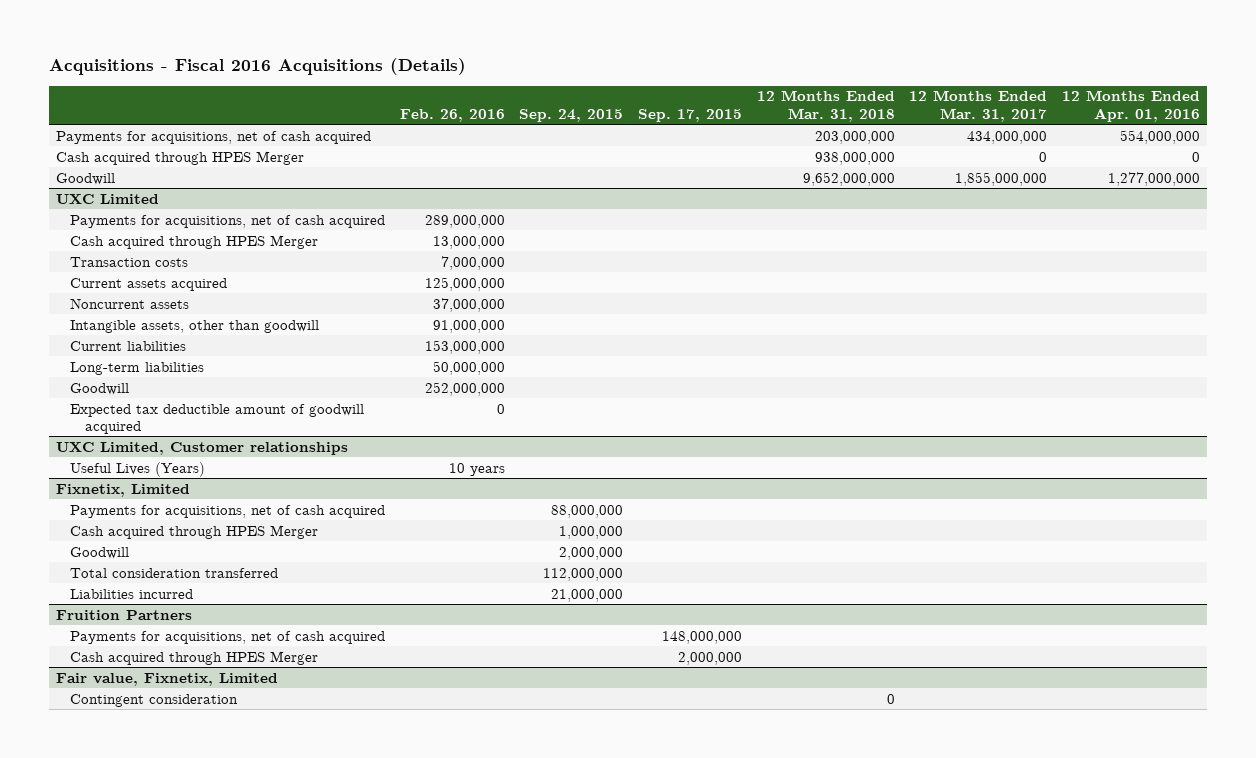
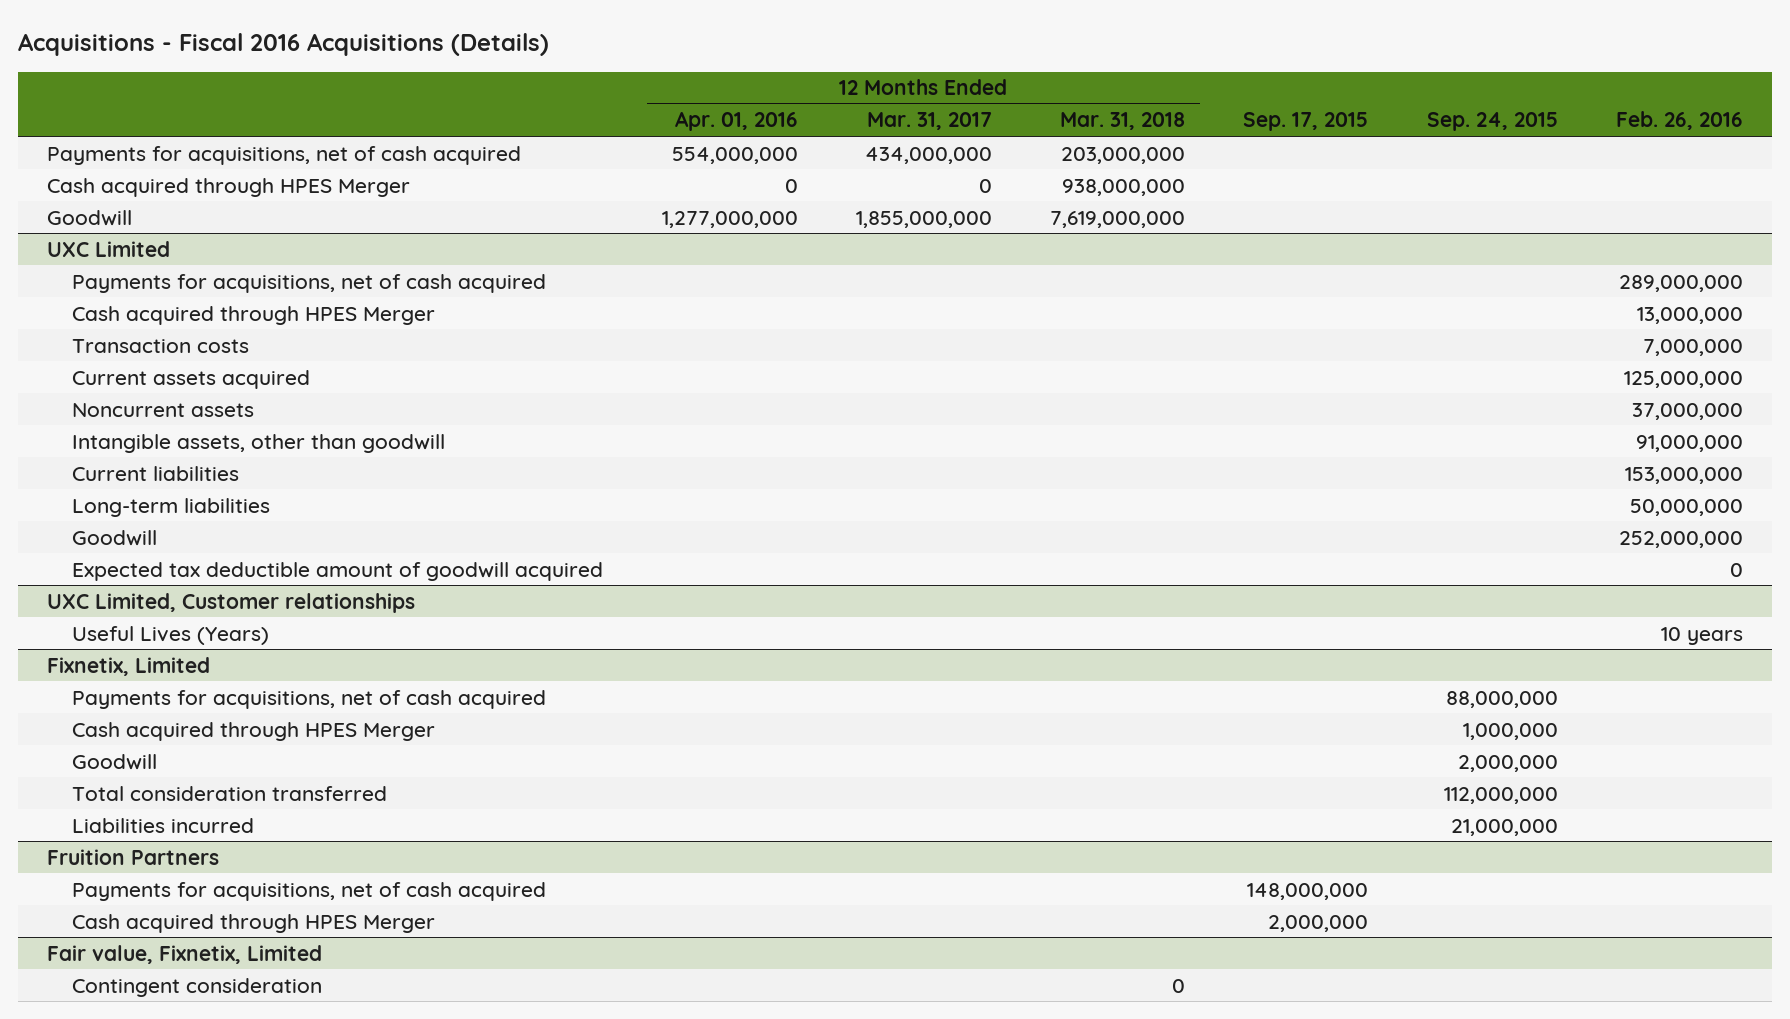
[802,171,895,186] 9,652,000,000 -> [1050,210,1186,228] 7,619,000,000

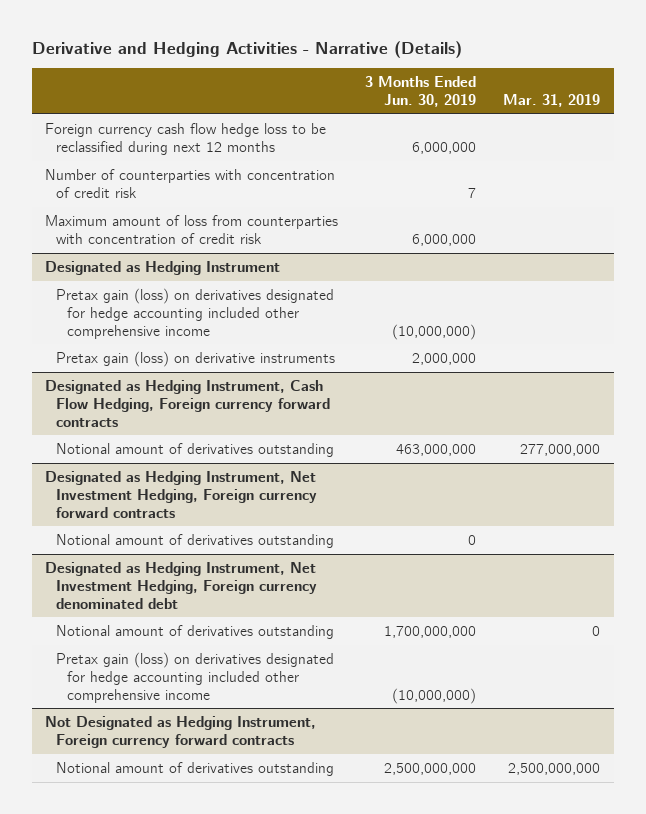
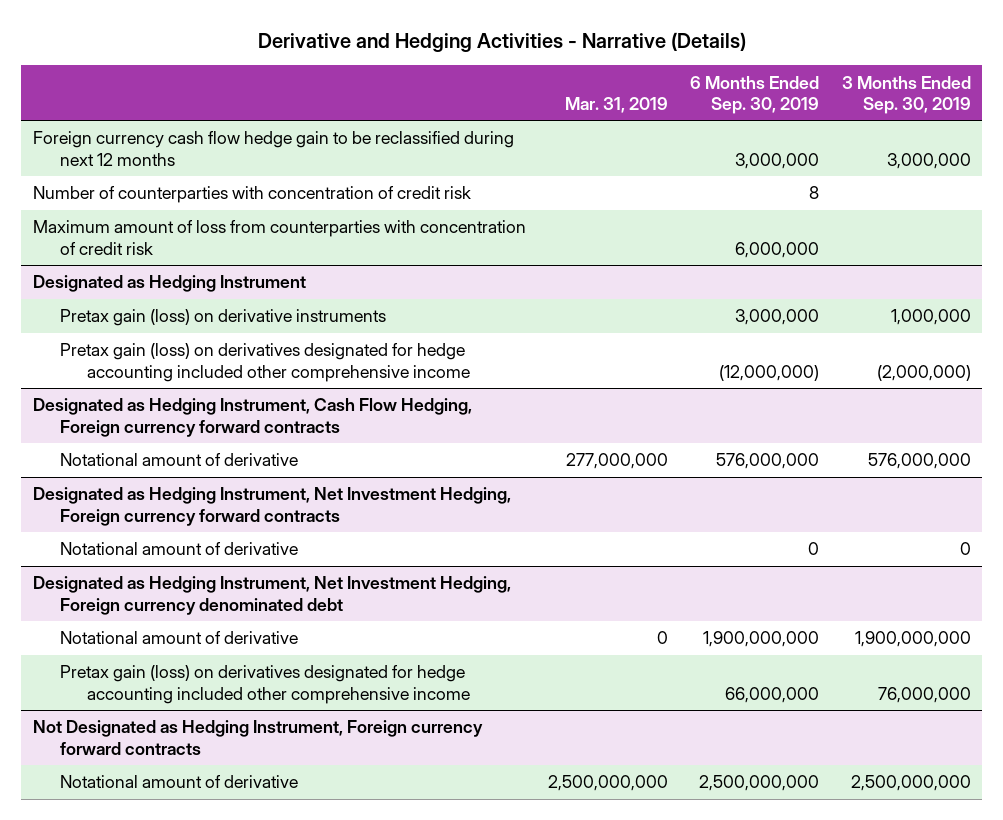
[365,75,477,107] 3 Months Ended Jun. 30, 2019 -> none
none -> [690,75,820,114] 6 Months Ended Sep. 30, 2019
none -> [841,75,971,114] 3 Months Ended Sep. 30, 2019
[45,122,327,155] Foreign currency cash flow hedge loss to be reclassified during next 12 months -> [32,131,514,166] Foreign currency cash flow hedge gain to be reclassified during next 12 months
[56,287,335,339] Pretax gain (loss) on derivatives designated for hedge accounting included other comprehensive income -> [59,343,470,382] Pretax gain (loss) on derivatives designated for hedge accounting included other comprehensive income
[56,442,335,457] Notional amount of derivatives outstanding -> [59,453,298,467] Notational amount of derivative
[56,533,335,548] Notional amount of derivatives outstanding -> none
none -> [59,542,298,556] Notational amount of derivative
[56,624,335,639] Notional amount of derivatives outstanding -> none
none -> [59,631,298,645] Notational amount of derivative
[56,761,335,776] Notional amount of derivatives outstanding -> none
none -> [59,775,298,789] Notational amount of derivative

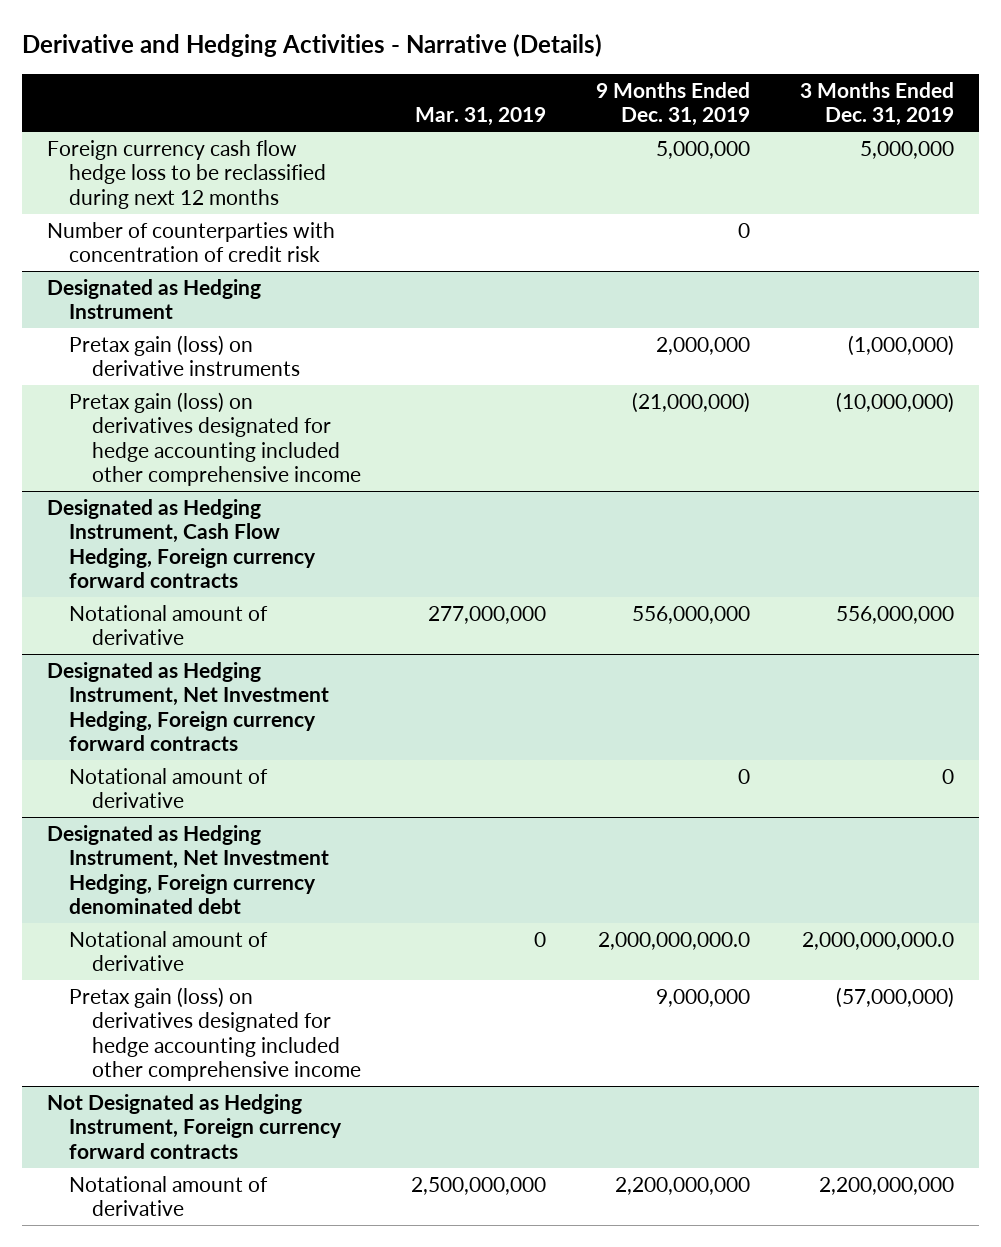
[690,75,820,114] 6 Months Ended Sep. 30, 2019 -> none
[841,75,971,114] 3 Months Ended Sep. 30, 2019 -> none
none -> [596,81,751,127] 9 Months Ended Dec. 31, 2019
none -> [800,81,955,127] 3 Months Ended Dec. 31, 2019
[32,131,514,166] Foreign currency cash flow hedge gain to be reclassified during next 12 months -> [46,139,327,209] Foreign currency cash flow hedge loss to be reclassified during next 12 months
[32,220,526,255] Maximum amount of loss from counterparties with concentration of credit risk -> none

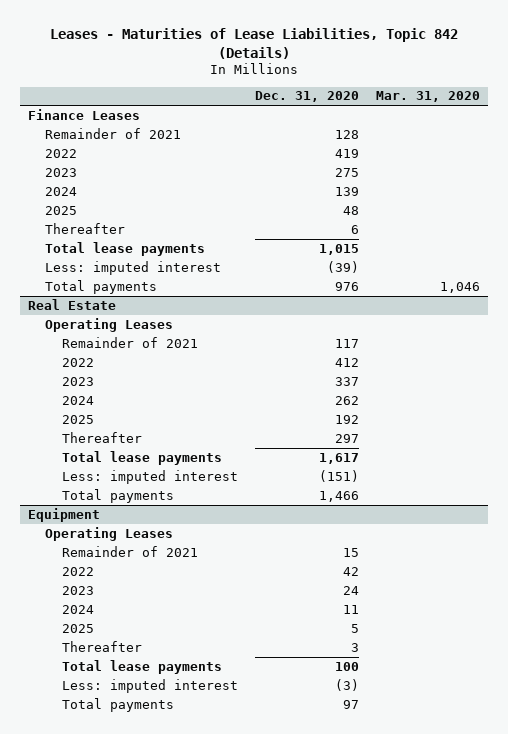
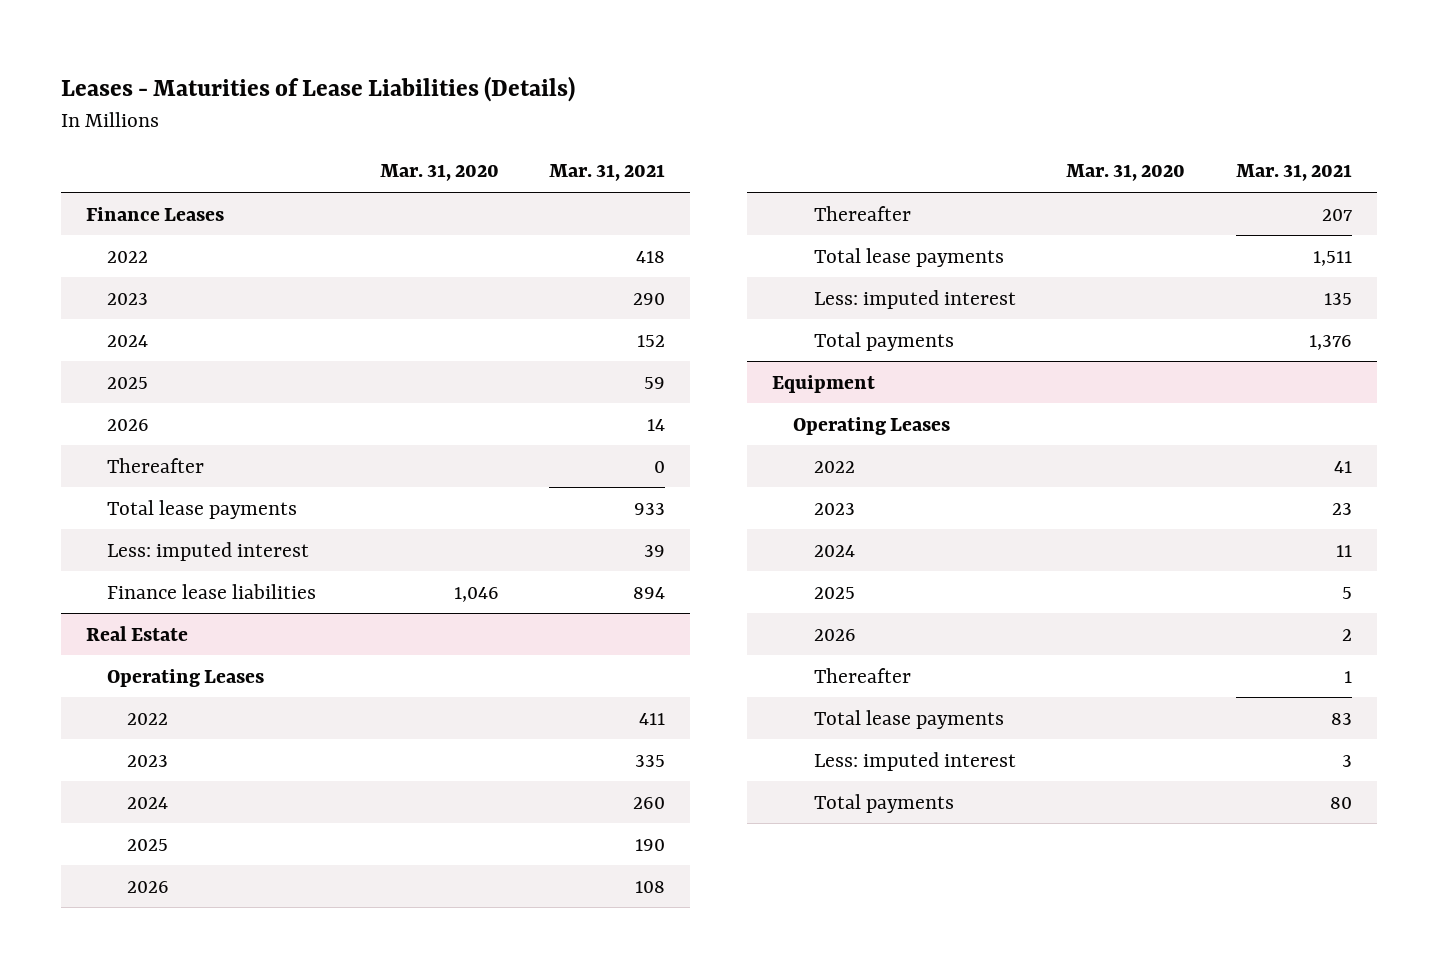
[49,27,458,59] Leases - Maturities of Lease Liabilities, Topic 842 (Details) -> [60,76,575,103] Leases - Maturities of Lease Liabilities (Details)
[254,91,359,103] Dec. 31, 2020 -> none
none -> [548,164,665,182] Mar. 31, 2021
[44,127,181,139] Remainder of 2021 -> none
none -> [106,418,149,431] 2026
[44,279,157,294] Total payments -> [106,583,316,599] Finance lease liabilities
[61,336,198,348] Remainder of 2021 -> none
none -> [127,880,170,893] 2026
[61,545,198,557] Remainder of 2021 -> none
none -> [814,628,857,641] 2026

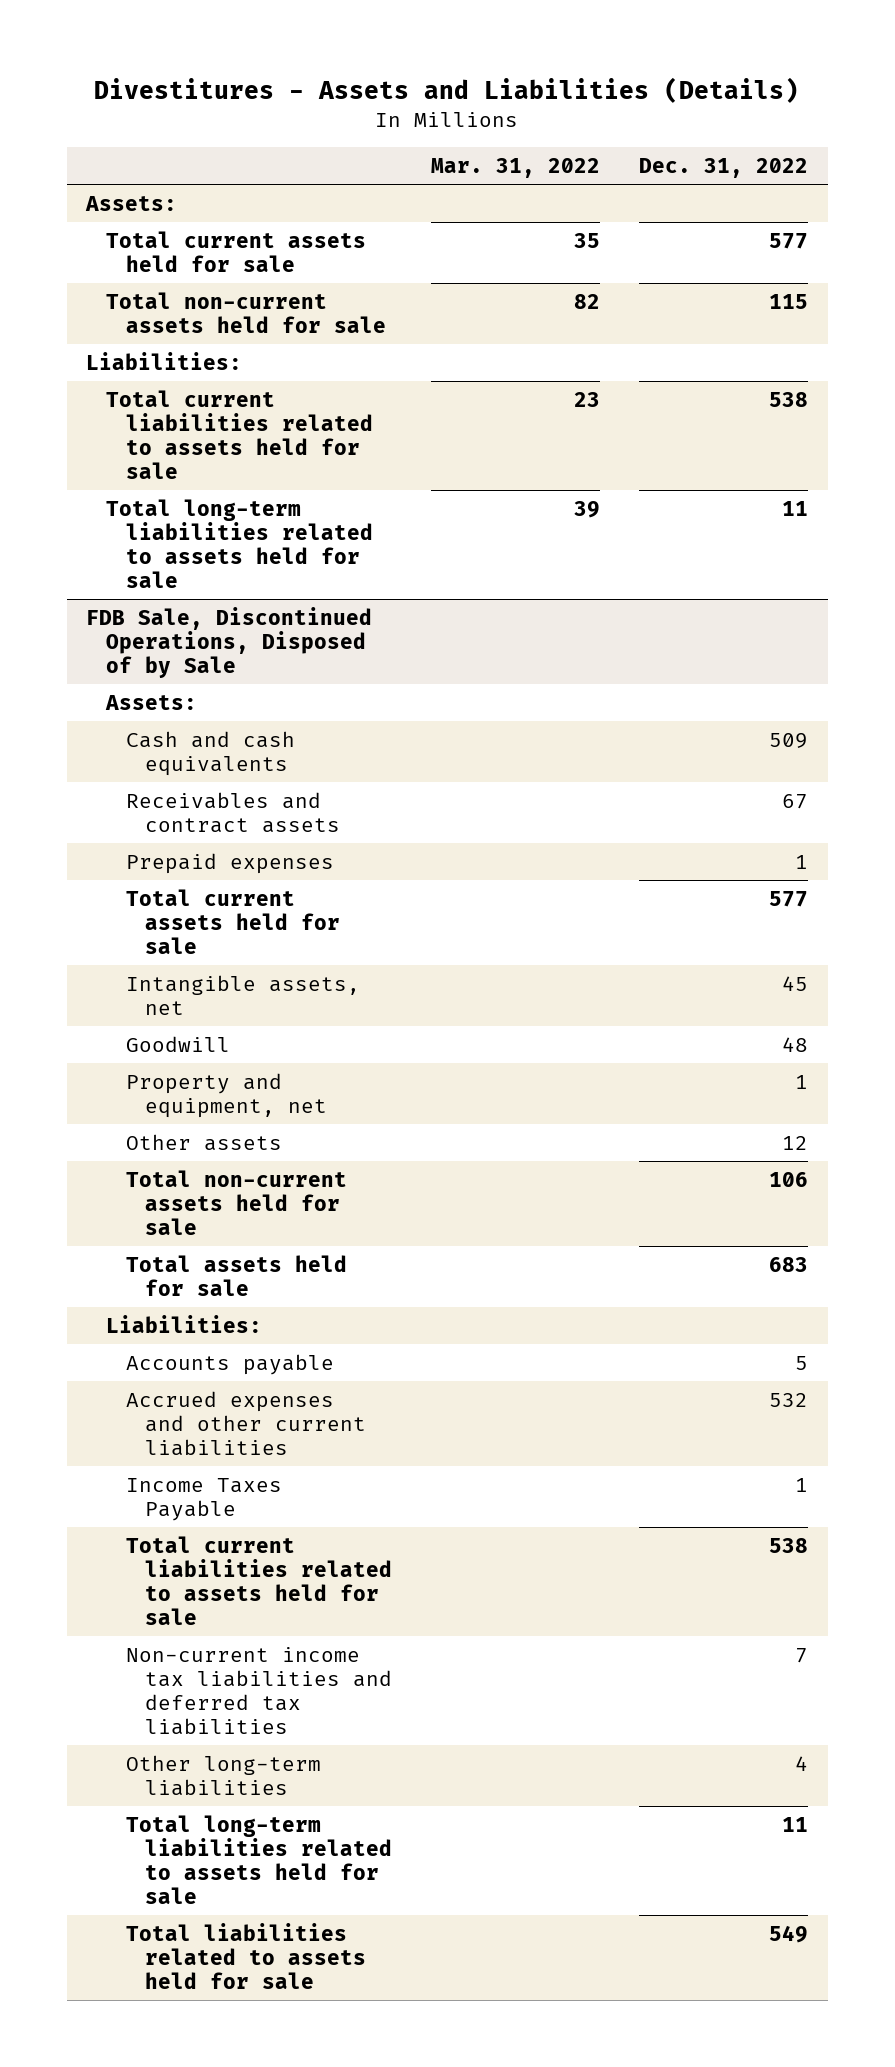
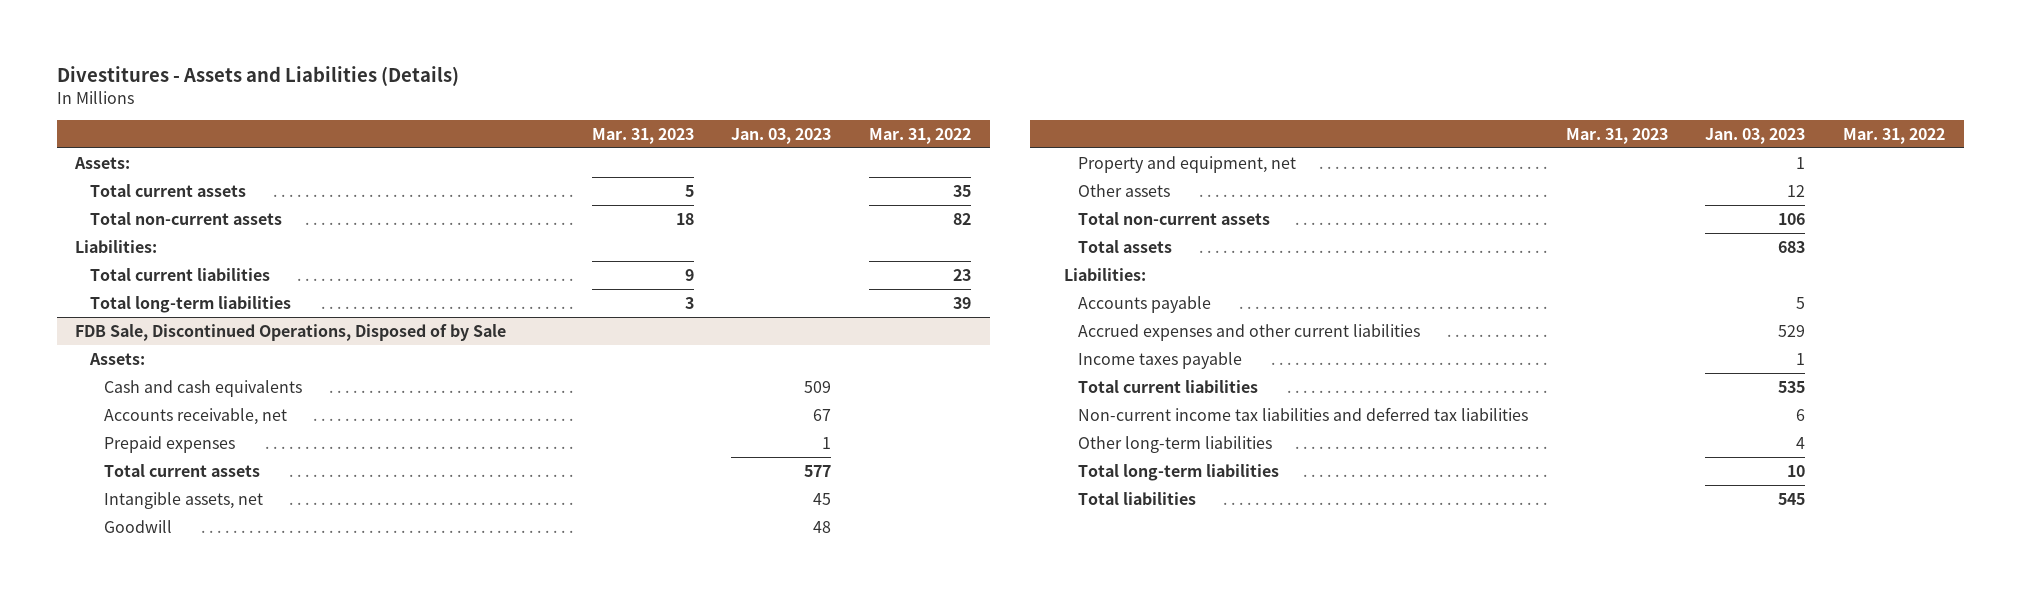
[639,158,809,179] Dec. 31, 2022 -> none
none -> [591,127,694,144] Mar. 31, 2023
none -> [731,127,832,144] Jan. 03, 2023
[105,230,366,272] Total current assets held for sale -> [89,183,246,197] Total current assets
[105,291,386,333] Total non-current assets held for sale -> [89,211,282,225] Total non-current assets
[105,389,373,480] Total current liabilities related to assets held for sale -> [89,267,270,281] Total current liabilities
[105,498,373,589] Total long-term liabilities related to assets held for sale -> [89,295,291,313] Total long-term liabilities
[125,791,341,833] Receivables and contract assets -> [104,407,288,425] Accounts receivable, net
[125,888,341,954] Total current assets held for sale -> [104,463,261,477] Total current assets
[125,1169,347,1235] Total non-current assets held for sale -> [1077,211,1270,225] Total non-current assets
[125,1254,347,1296] Total assets held for sale -> [1077,239,1172,253] Total assets
[125,1477,282,1521] Income Taxes Payable -> [1077,351,1242,369] Income taxes payable
[125,1535,393,1626] Total current liabilities related to assets held for sale -> [1077,379,1258,393] Total current liabilities
[125,1814,393,1905] Total long-term liabilities related to assets held for sale -> [1077,463,1279,481] Total long-term liabilities
[125,1922,367,1989] Total liabilities related to assets held for sale -> [1077,491,1196,505] Total liabilities

